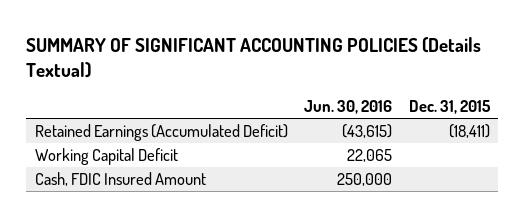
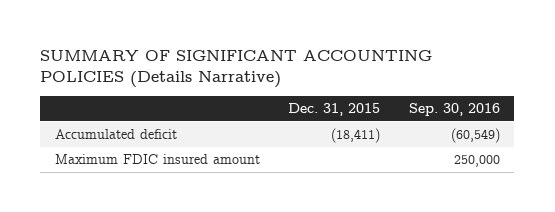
[26,36,482,79] SUMMARY OF SIGNIFICANT ACCOUNTING POLICIES (Details Textual) -> [40,50,433,89] SUMMARY OF SIGNIFICANT ACCOUNTING POLICIES (Details Narrative)
[304,99,393,114] Jun. 30, 2016 -> none
none -> [409,103,501,117] Sep. 30, 2016
[34,148,178,166] Working Capital Deficit -> none
[34,124,288,142] Retained Earnings (Accumulated Deficit) -> [54,129,177,140] Accumulated deficit
[34,172,206,187] Cash, FDIC Insured Amount -> [54,154,260,165] Maximum FDIC insured amount

